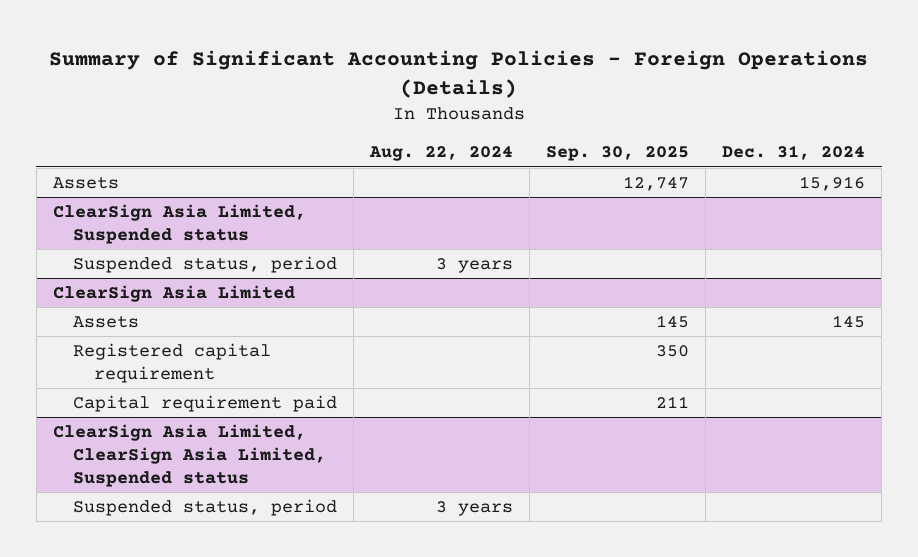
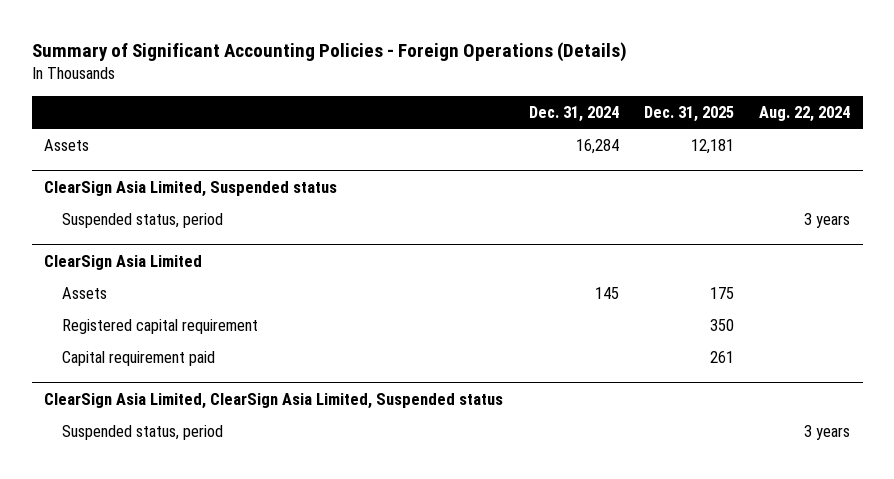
[546,146,690,162] Sep. 30, 2025 -> none
none -> [643,106,734,123] Dec. 31, 2025
[799,176,866,192] 15,916 -> [575,139,619,155] 16,284

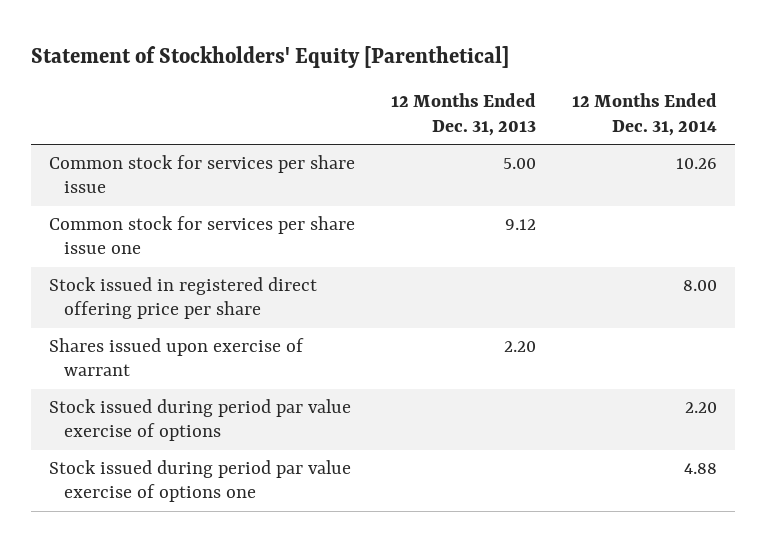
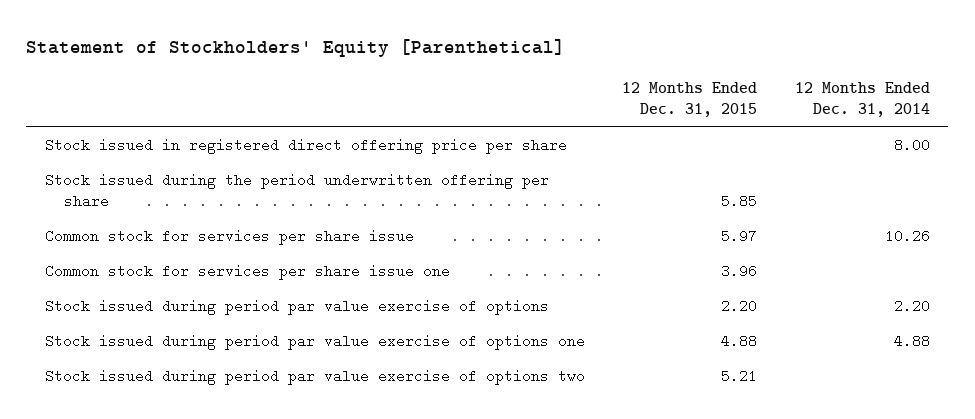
[391,93,537,136] 12 Months Ended Dec. 31, 2013 -> none
none -> [622,81,758,117] 12 Months Ended Dec. 31, 2015
[48,277,317,320] Stock issued in registered direct offering price per share -> [44,137,567,154] Stock issued in registered direct offering price per share
none -> [44,172,549,209] Stock issued during the period underwritten offering per share
[48,338,304,377] Shares issued upon exercise of warrant -> none
none -> [44,368,585,385] Stock issued during period par value exercise of options two

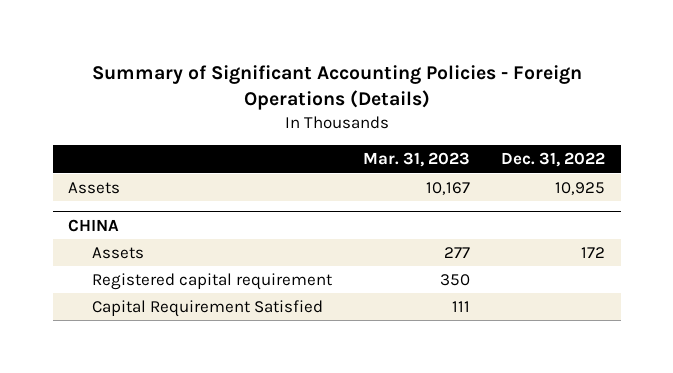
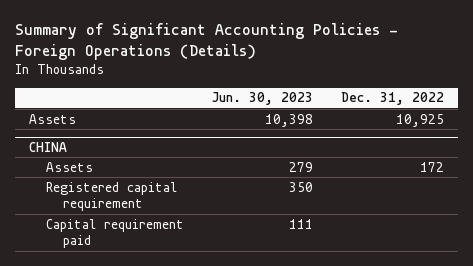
[363,152,471,168] Mar. 31, 2023 -> none
none -> [211,92,313,106] Jun. 30, 2023
[92,299,324,317] Capital Requirement Satisfied -> [45,218,184,249] Capital requirement paid

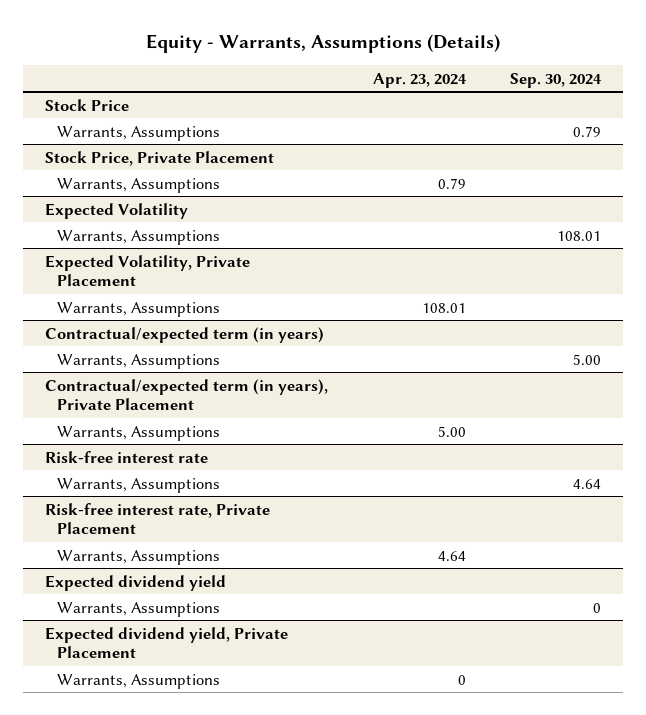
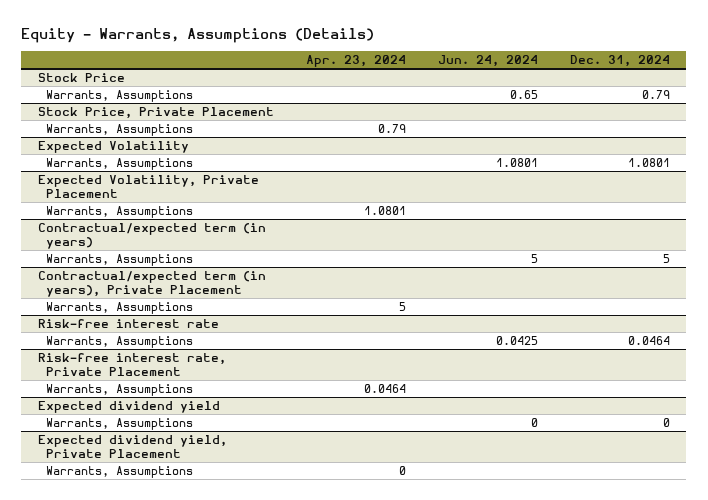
[510,72,603,88] Sep. 30, 2024 -> none
none -> [437,54,538,67] Jun. 24, 2024
none -> [570,54,671,67] Dec. 31, 2024
[421,302,466,313] 108.01 -> [363,205,406,215] 1.0801
[437,425,466,437] 5.00 -> [398,301,406,311] 5
[437,550,466,561] 4.64 -> [363,383,406,393] 0.0464

